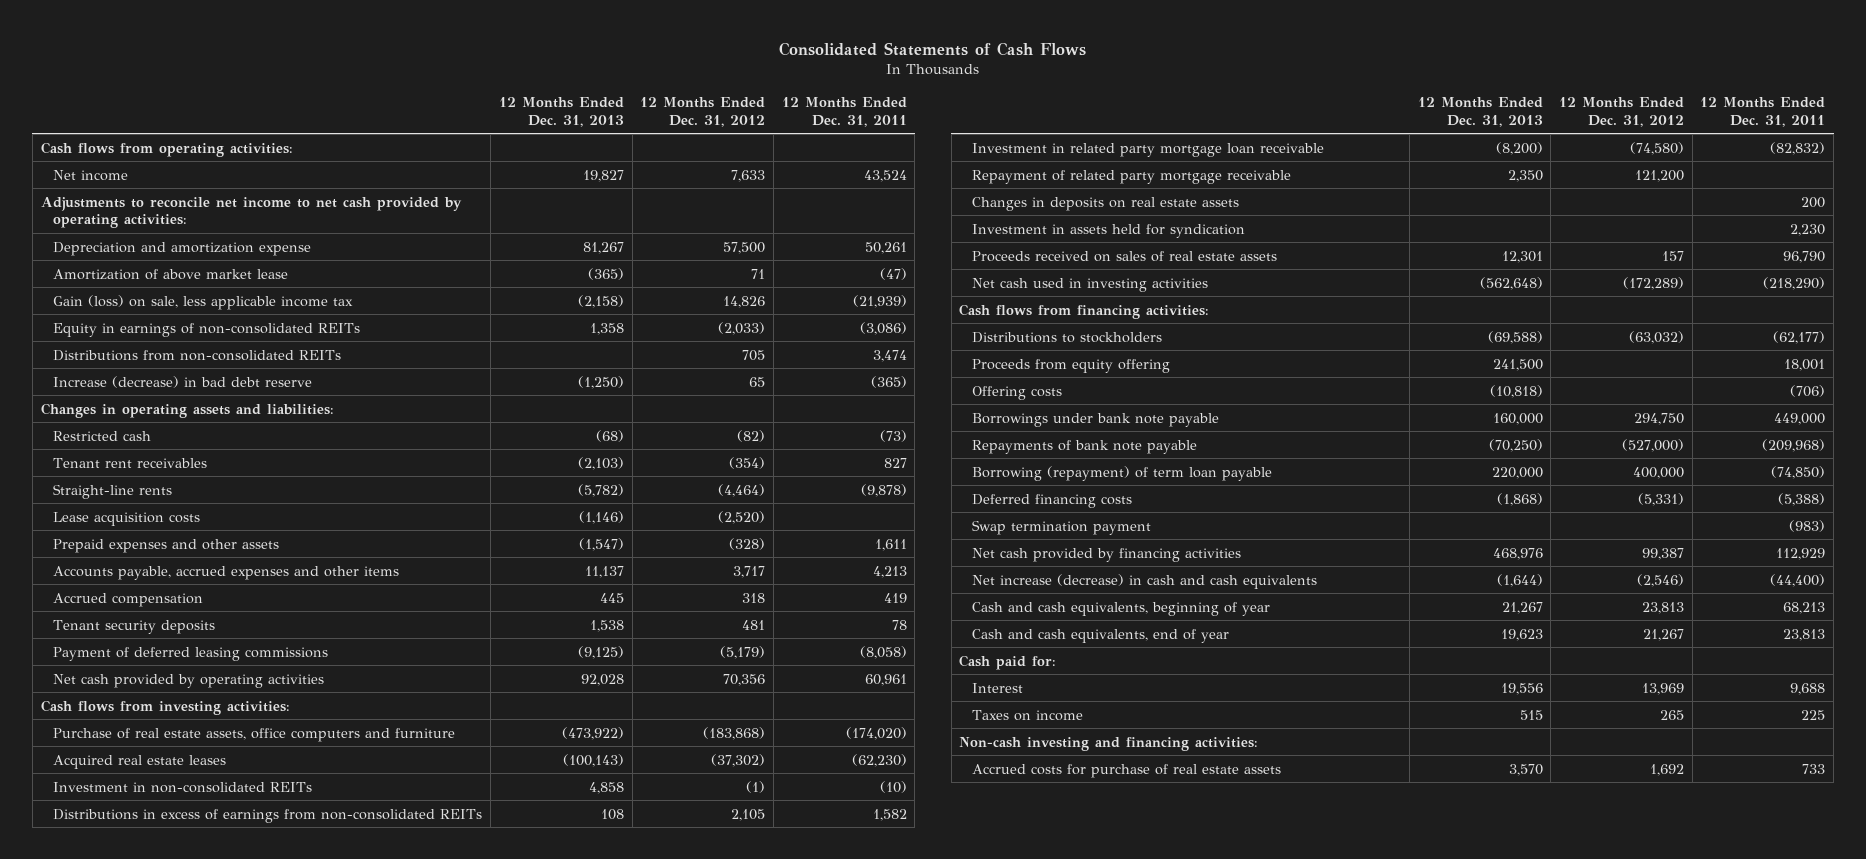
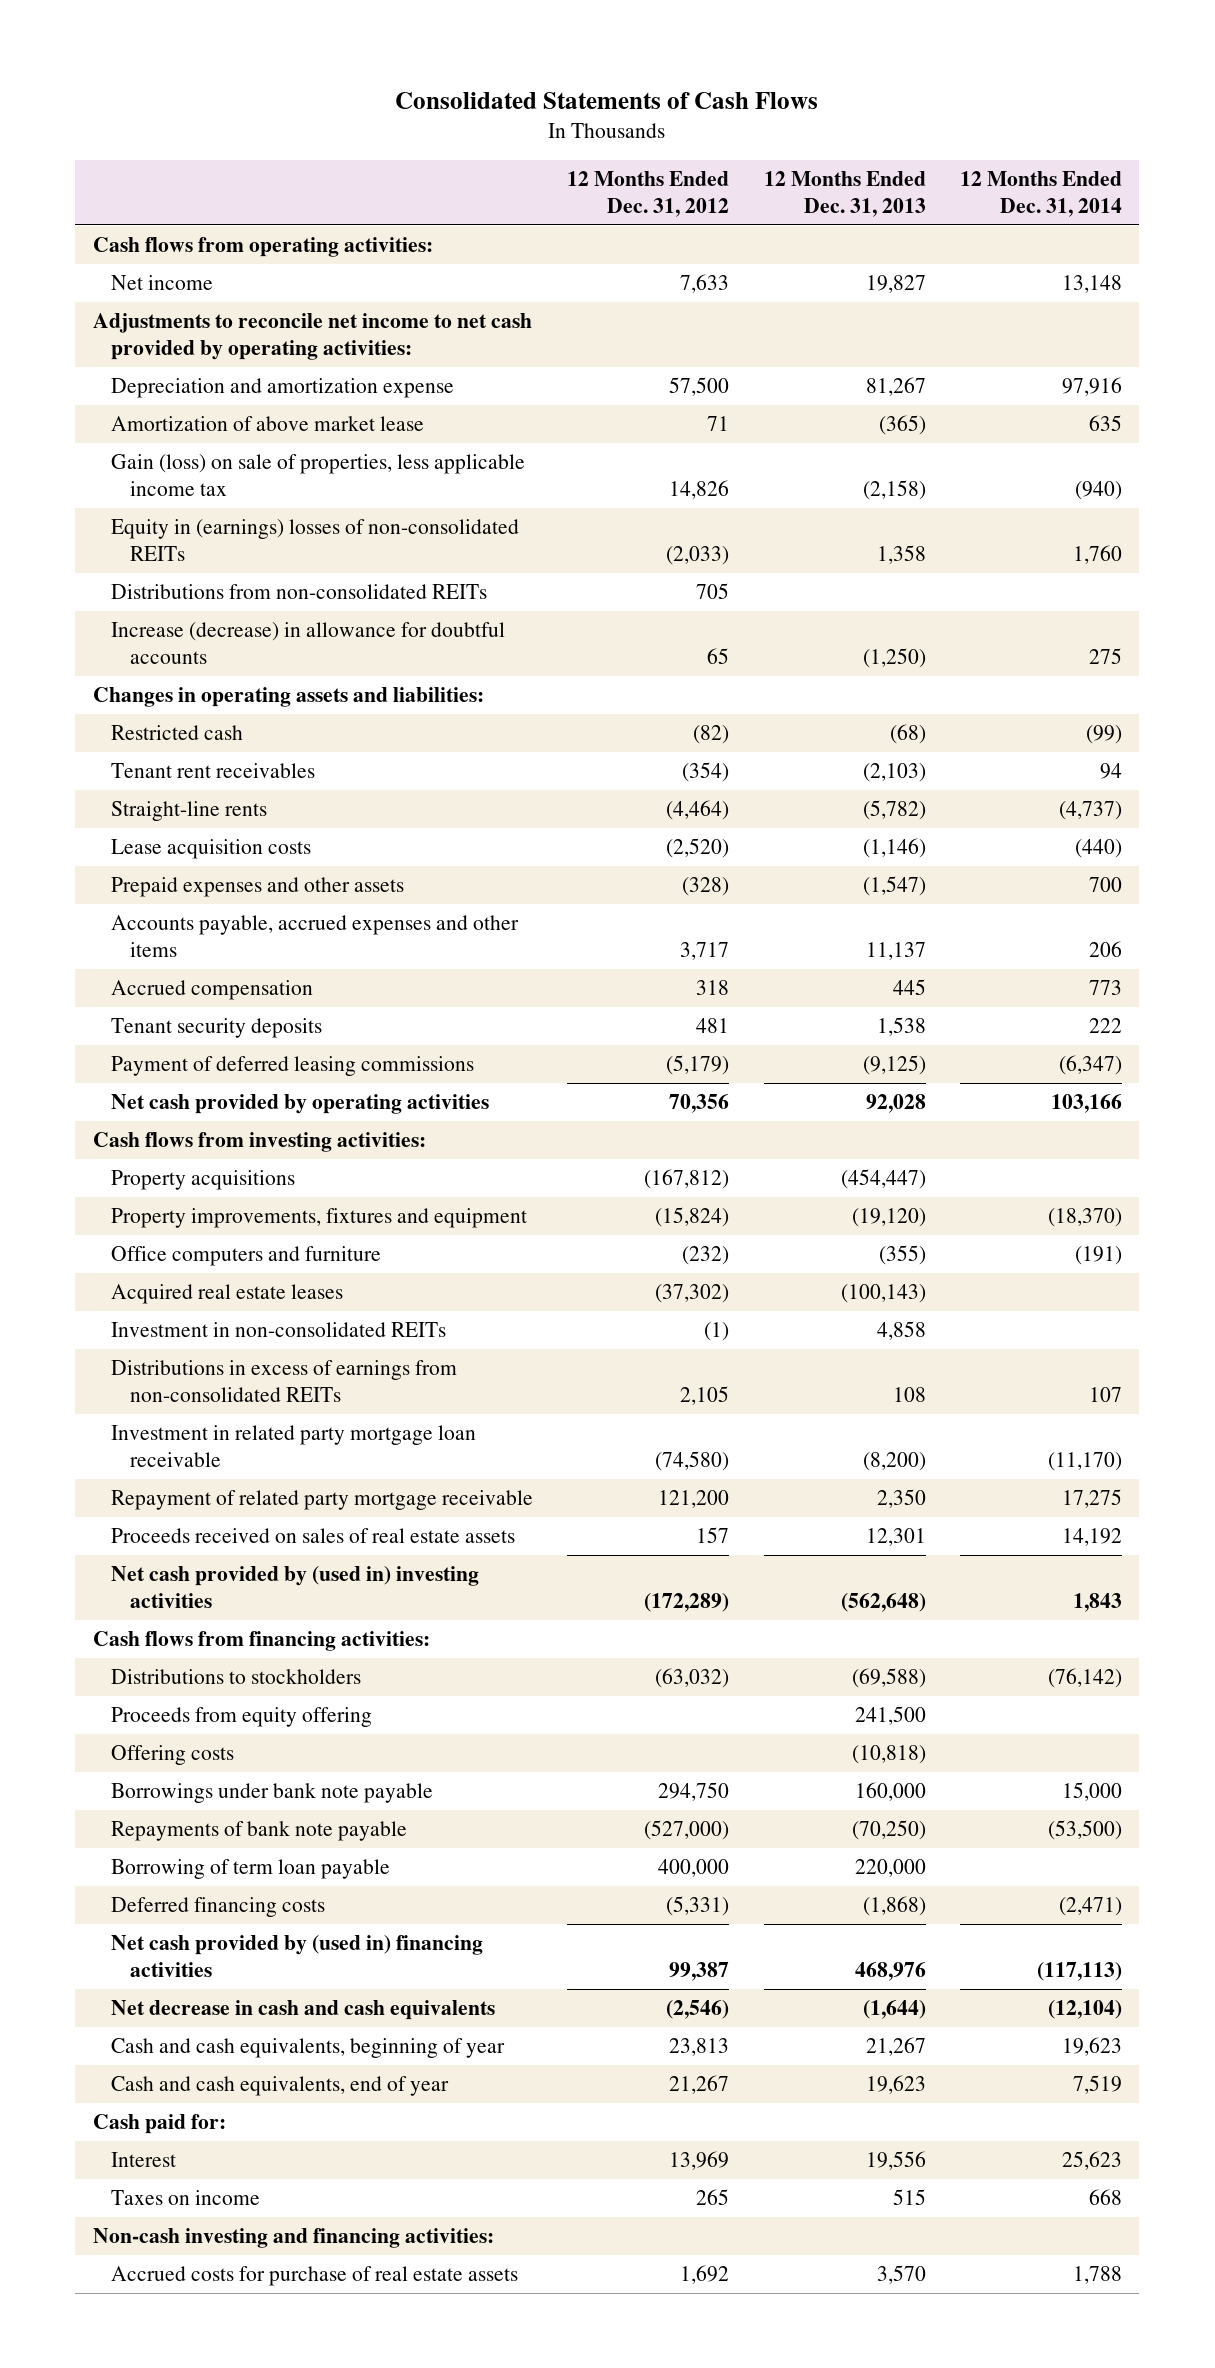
[781,97,907,127] 12 Months Ended Dec. 31, 2011 -> none
none -> [960,170,1123,218] 12 Months Ended Dec. 31, 2014
[53,294,354,310] Gain (loss) on sale, less applicable income tax -> [111,454,526,497] Gain (loss) on sale of properties, less applicable income tax
[53,322,361,337] Equity in earnings of non-consolidated REITs -> [111,519,520,562] Equity in (earnings) losses of non-consolidated REITs
[53,375,313,388] Increase (decrease) in bad debt reserve -> [111,622,506,665] Increase (decrease) in allowance for doubtful accounts
[53,727,456,742] Purchase of real estate assets, office computers and furniture -> none
none -> [111,1170,296,1191] Property acquisitions
none -> [111,1208,528,1229] Property improvements, fixtures and equipment
none -> [111,1246,382,1267] Office computers and furniture
[972,196,1240,211] Changes in deposits on real estate assets -> none
[972,223,1246,238] Investment in assets held for syndication -> none
[972,277,1209,292] Net cash used in investing activities -> [111,1566,480,1609] Net cash provided by (used in) investing activities
[972,465,1273,481] Borrowing (repayment) of term loan payable -> [111,1859,391,1880] Borrowing of term loan payable
[972,519,1152,535] Swap termination payment -> none
[972,547,1242,562] Net cash provided by financing activities -> [111,1935,484,1978] Net cash provided by (used in) financing activities
[972,573,1318,589] Net increase (decrease) in cash and cash equivalents -> [111,2000,496,2021] Net decrease in cash and cash equivalents

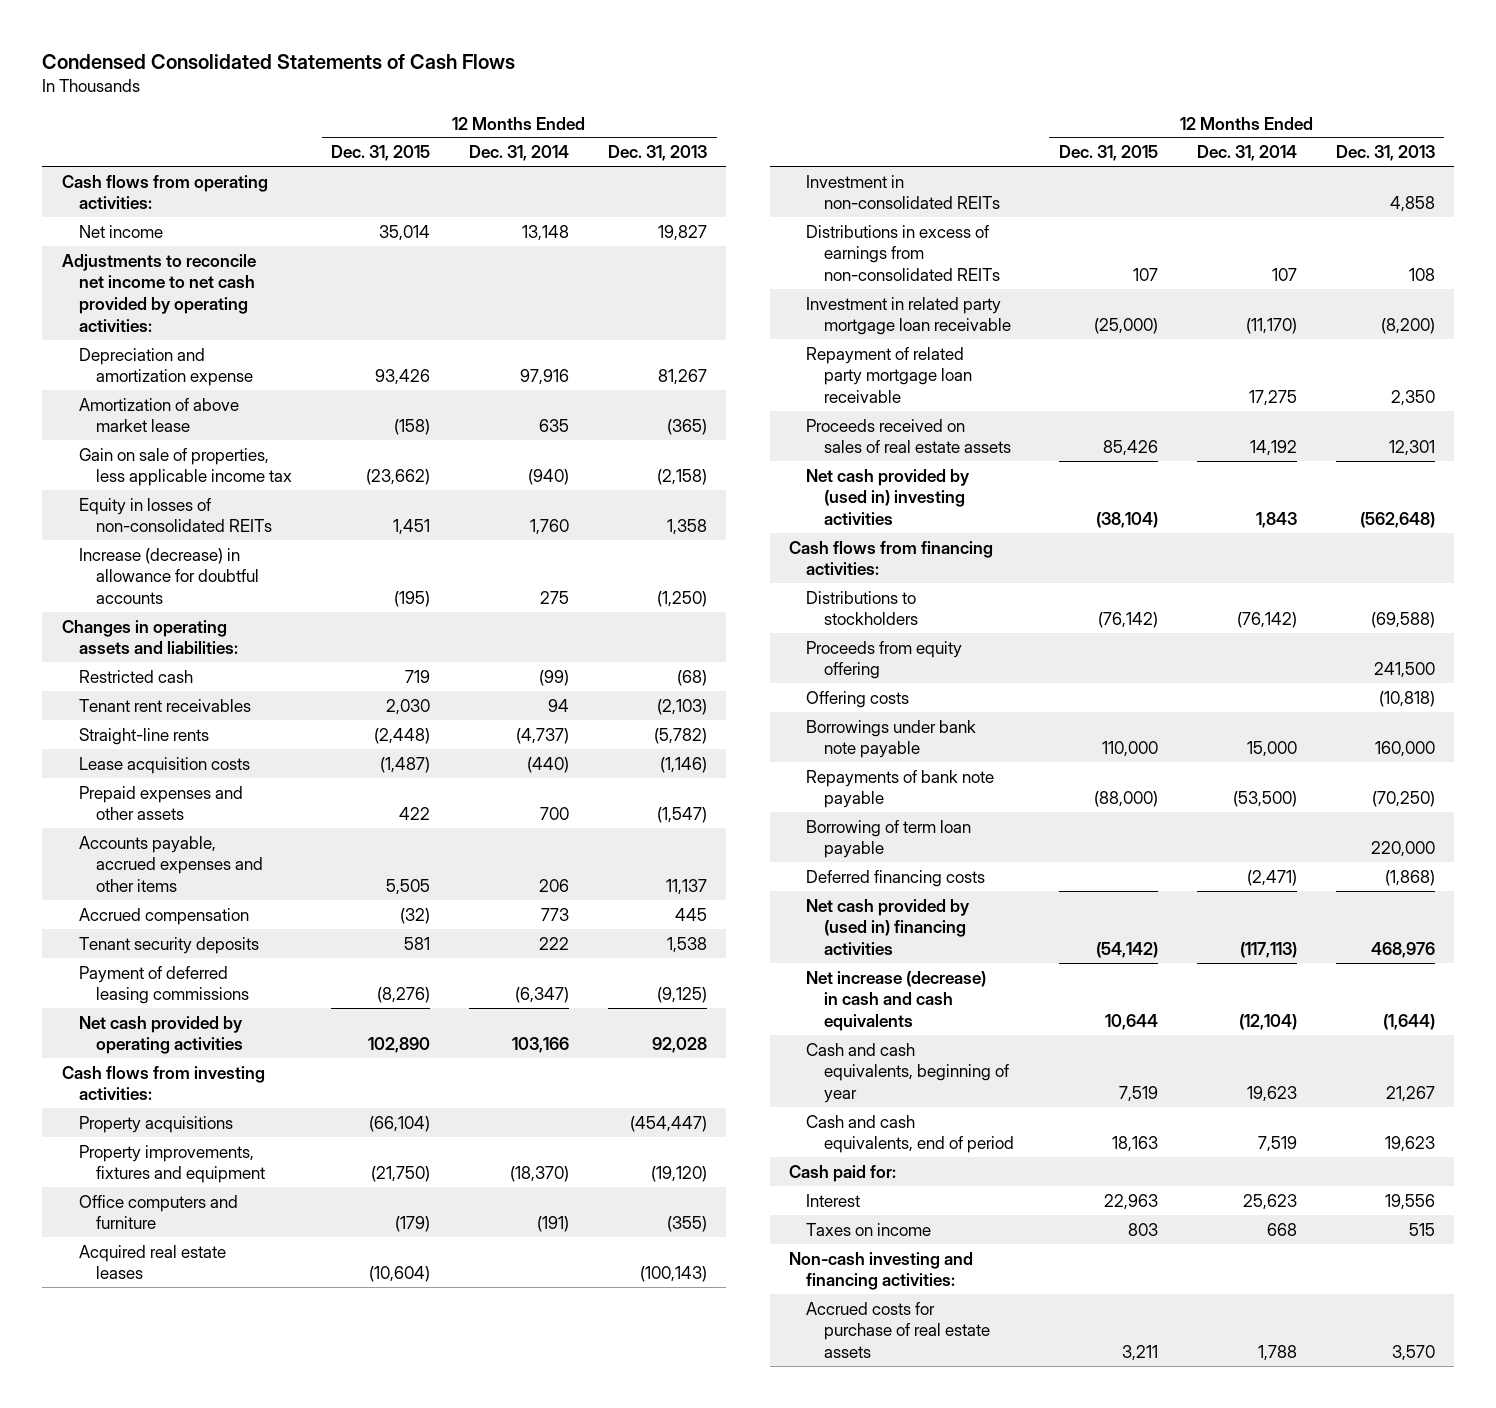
[395,91,819,109] Consolidated Statements of Cash Flows -> [42,53,516,69] Condensed Consolidated Statements of Cash Flows
[567,170,730,218] 12 Months Ended Dec. 31, 2012 -> none
none -> [331,145,431,162] Dec. 31, 2015
[111,584,488,600] Distributions from non-consolidated REITs -> none
[111,454,526,497] Gain (loss) on sale of properties, less applicable income tax -> [78,447,293,487] Gain on sale of properties, less applicable income tax
[111,519,520,562] Equity in (earnings) losses of non-consolidated REITs -> [78,497,273,533] Equity in losses of non-consolidated REITs
[111,1490,534,1511] Repayment of related party mortgage receivable -> [806,346,972,403] Repayment of related party mortgage loan receivable
[111,2000,496,2021] Net decrease in cash and cash equivalents -> [806,970,987,1031] Net increase (decrease) in cash and cash equivalents
[111,2076,450,2097] Cash and cash equivalents, end of year -> [806,1114,1014,1154] Cash and cash equivalents, end of period

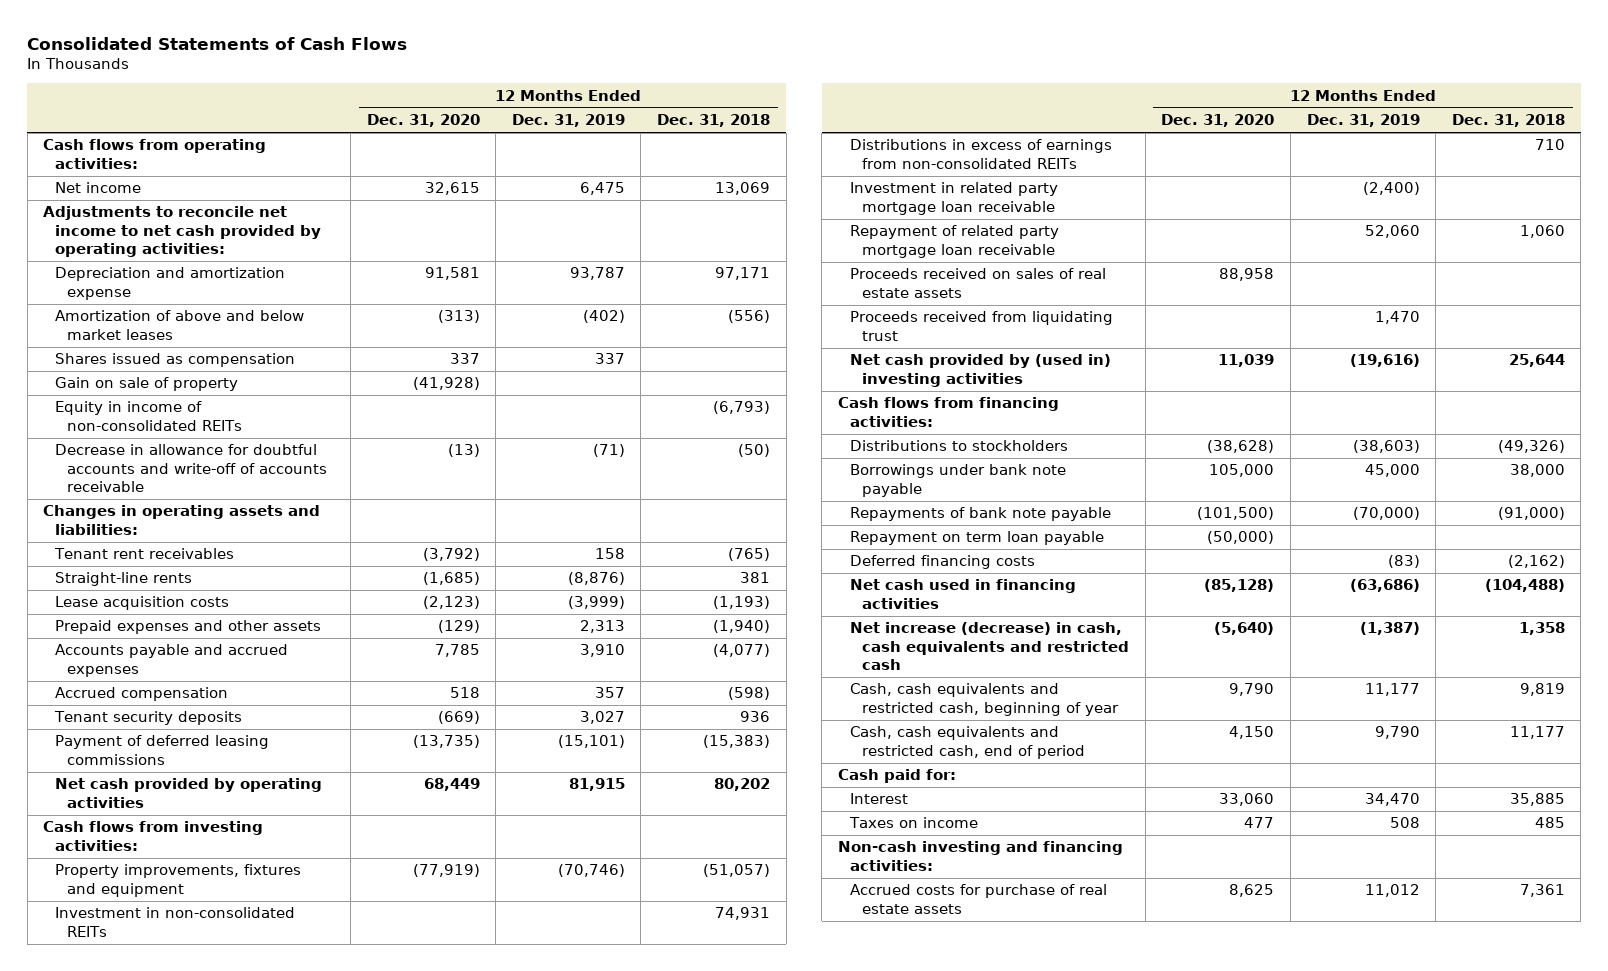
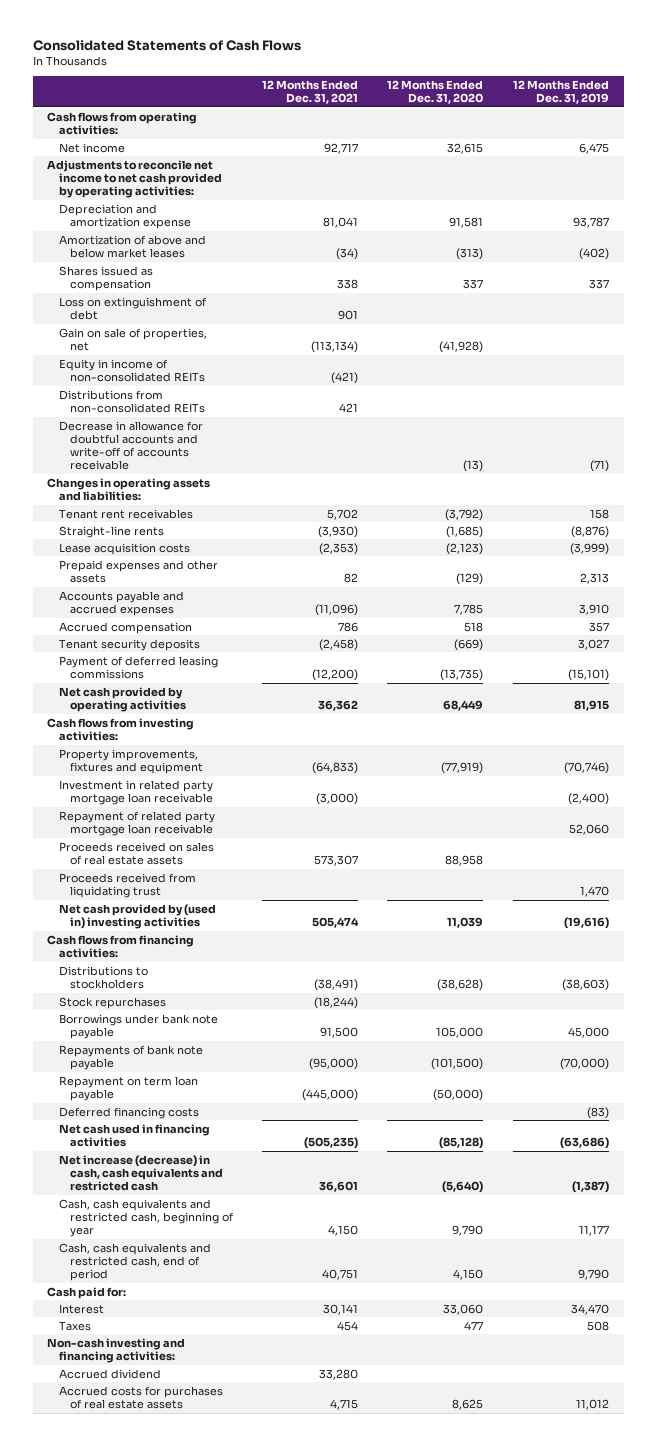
[657,114,771,128] Dec. 31, 2018 -> none
none -> [262,79,359,104] 12 Months Ended Dec. 31, 2021
none -> [58,296,207,320] Loss on extinguishment of debt
[55,377,239,392] Gain on sale of property -> [58,327,207,351] Gain on sale of properties, net
none -> [58,389,205,413] Distributions from non-consolidated REITs
[55,907,296,937] Investment in non-consolidated REITs -> none
[850,139,1113,169] Distributions in excess of earnings from non-consolidated REITs -> none
none -> [58,996,166,1009] Stock repurchases
[849,817,979,829] Taxes on income -> [58,1320,91,1331] Taxes
none -> [58,1368,161,1379] Accrued dividend
[850,884,1108,914] Accrued costs for purchase of real estate assets -> [58,1385,223,1409] Accrued costs for purchases of real estate assets

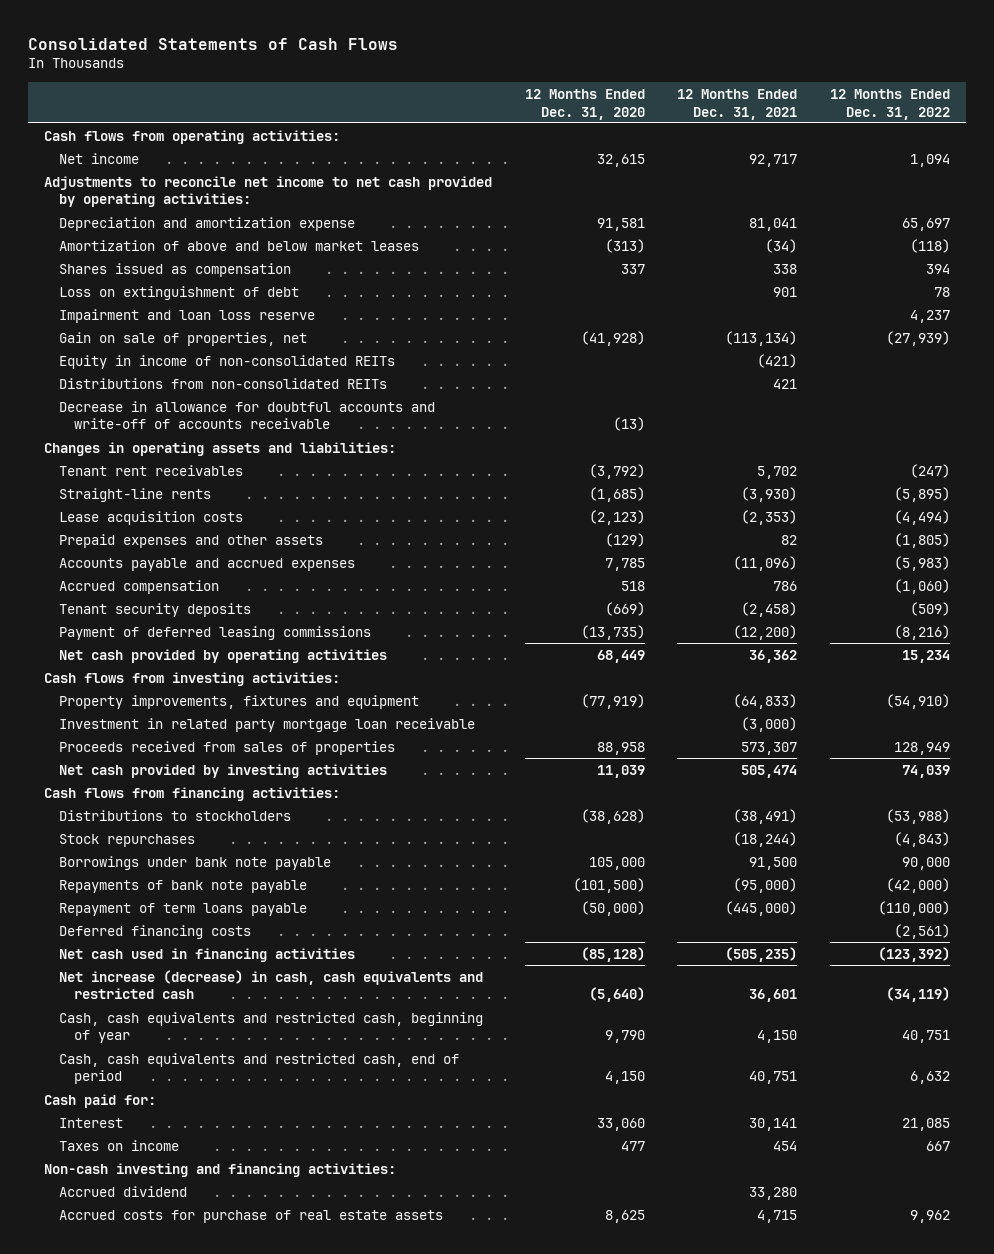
[512,79,609,104] 12 Months Ended Dec. 31, 2019 -> none
none -> [829,88,950,120] 12 Months Ended Dec. 31, 2022
none -> [59,308,316,323] Impairment and loan loss reserve
[58,810,215,836] Repayment of related party mortgage loan receivable -> none
[58,872,196,898] Proceeds received from liquidating trust -> none
[58,841,214,865] Proceeds received on sales of real estate assets -> [59,740,396,755] Proceeds received from sales of properties
[58,903,216,929] Net cash provided by (used in) investing activities -> [59,763,388,778] Net cash provided by investing activities
[58,1075,198,1101] Repayment on term loan payable -> [59,902,308,916] Repayment of term loans payable
[58,1320,91,1331] Taxes -> [59,1139,180,1151] Taxes on income
[58,1385,223,1409] Accrued costs for purchases of real estate assets -> [59,1209,444,1223] Accrued costs for purchase of real estate assets

